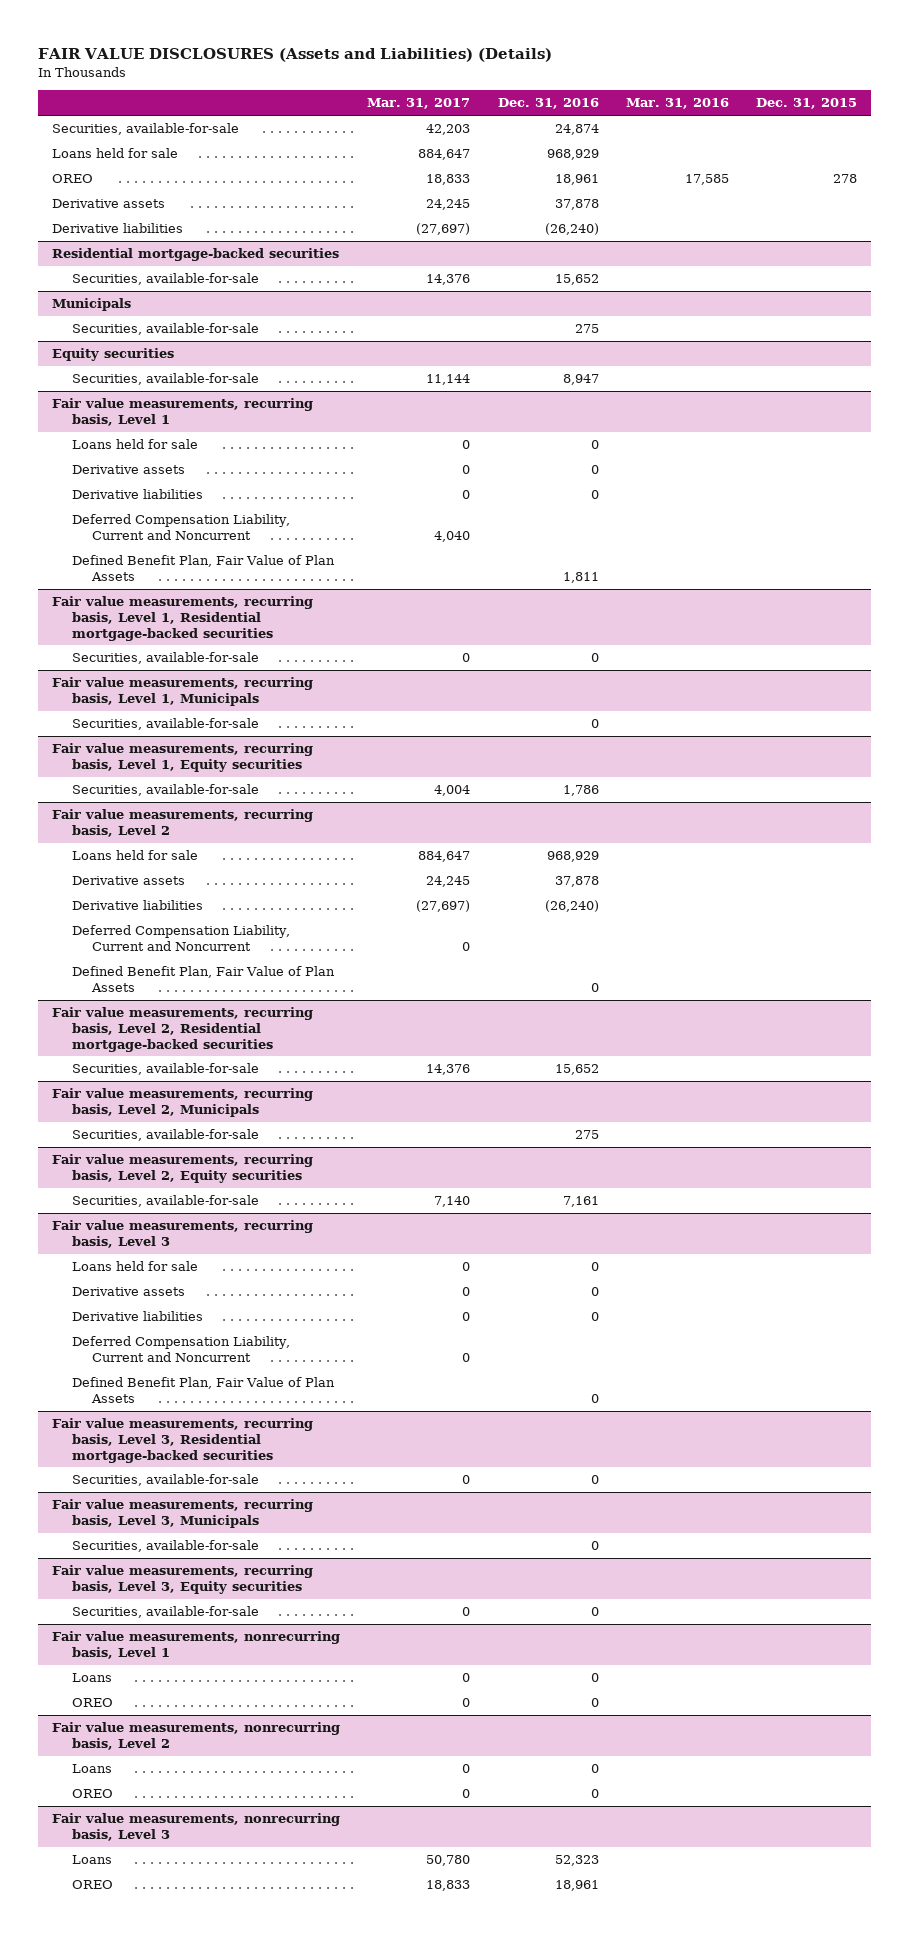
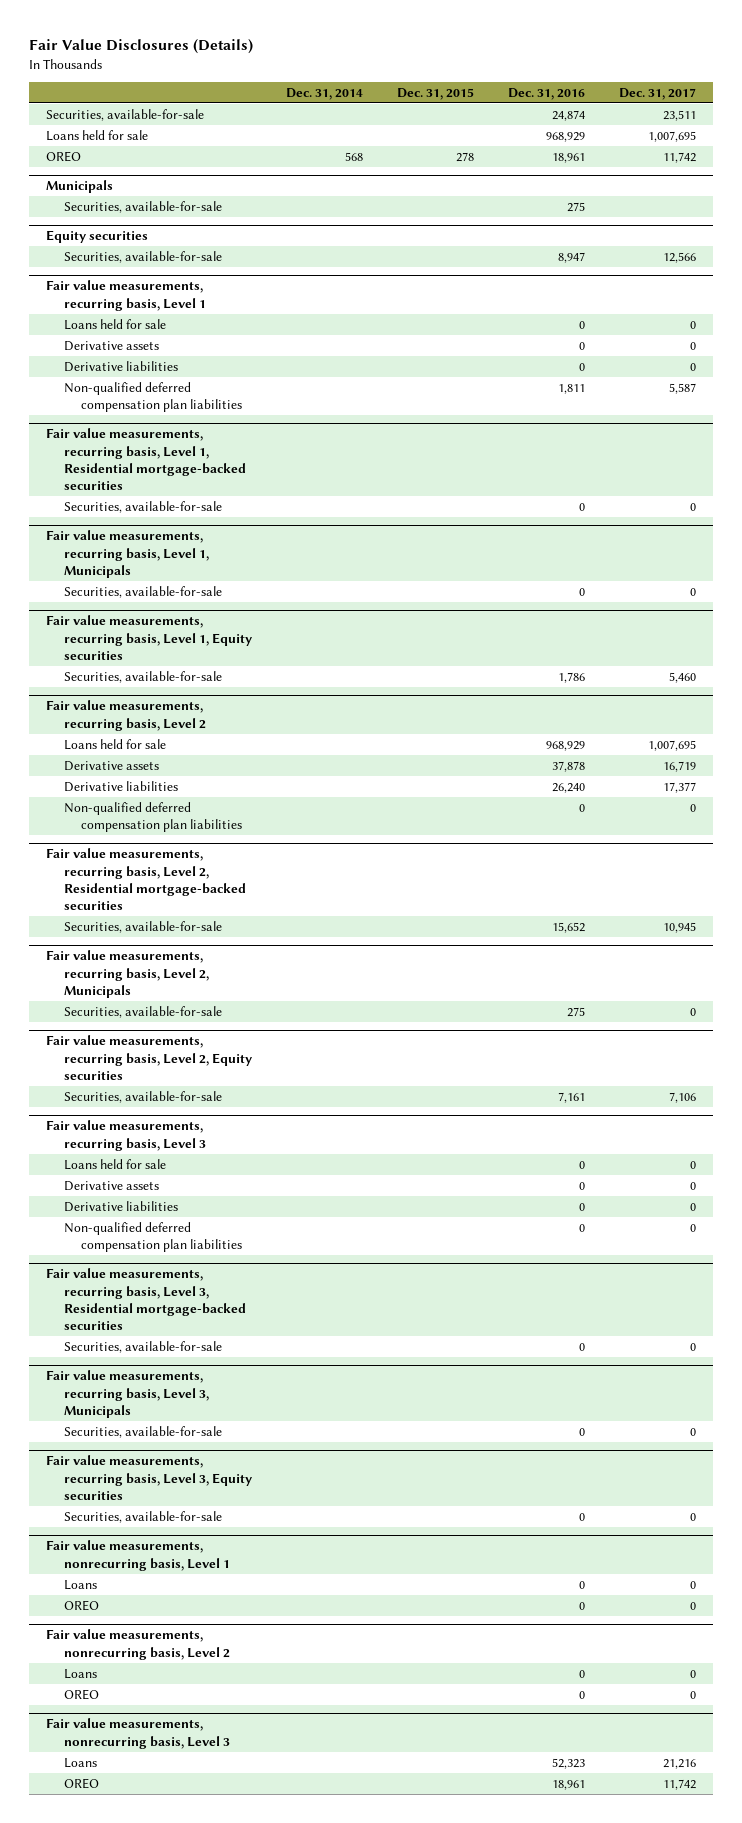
[38,47,553,62] FAIR VALUE DISCLOSURES (Assets and Liabilities) (Details) -> [29,39,254,55] Fair Value Disclosures (Details)
[367,98,471,110] Mar. 31, 2017 -> none
[625,98,729,110] Mar. 31, 2016 -> none
none -> [285,87,363,100] Dec. 31, 2014
none -> [619,87,697,100] Dec. 31, 2017
[51,199,165,209] Derivative assets -> none
[51,223,183,234] Derivative liabilities -> none
[51,248,339,262] Residential mortgage-backed securities -> none
[71,273,259,286] Securities, available-for-sale -> none
[71,514,290,541] Deferred Compensation Liability, Current and Noncurrent -> none
[71,555,335,582] Defined Benefit Plan, Fair Value of Plan Assets -> [63,381,242,413] Non-qualified deferred compensation plan liabilities
[71,925,290,952] Deferred Compensation Liability, Current and Noncurrent -> none
[544,900,599,913] (26,240) -> [552,782,586,793] 26,240
[71,966,335,993] Defined Benefit Plan, Fair Value of Plan Assets -> [63,801,242,833] Non-qualified deferred compensation plan liabilities
[71,1336,290,1363] Deferred Compensation Liability, Current and Noncurrent -> none
[71,1377,335,1404] Defined Benefit Plan, Fair Value of Plan Assets -> [63,1221,242,1253] Non-qualified deferred compensation plan liabilities

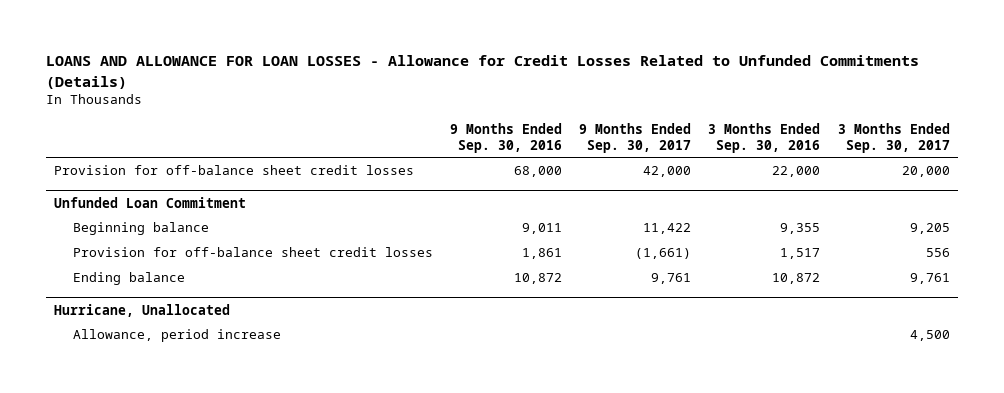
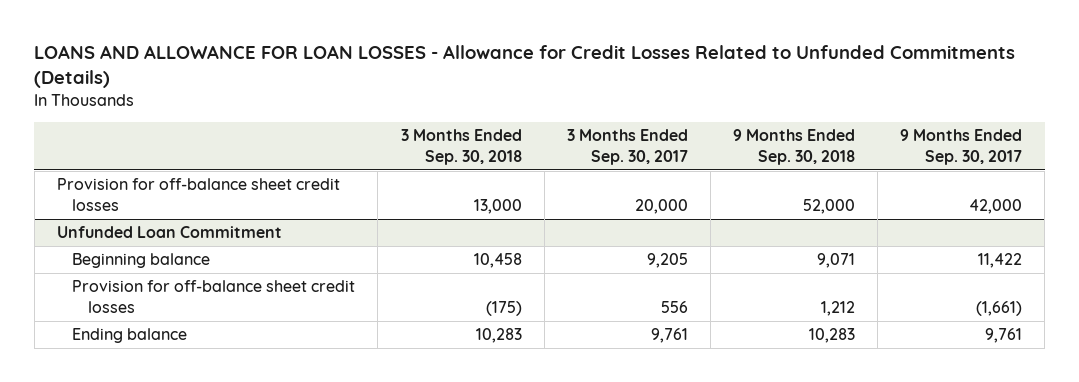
[450,123,563,153] 9 Months Ended Sep. 30, 2016 -> none
[708,123,821,153] 3 Months Ended Sep. 30, 2016 -> none
none -> [400,129,522,165] 3 Months Ended Sep. 30, 2018
none -> [733,129,856,165] 9 Months Ended Sep. 30, 2018
[54,303,231,317] Hurricane, Unallocated -> none
[73,329,282,343] Allowance, period increase -> none

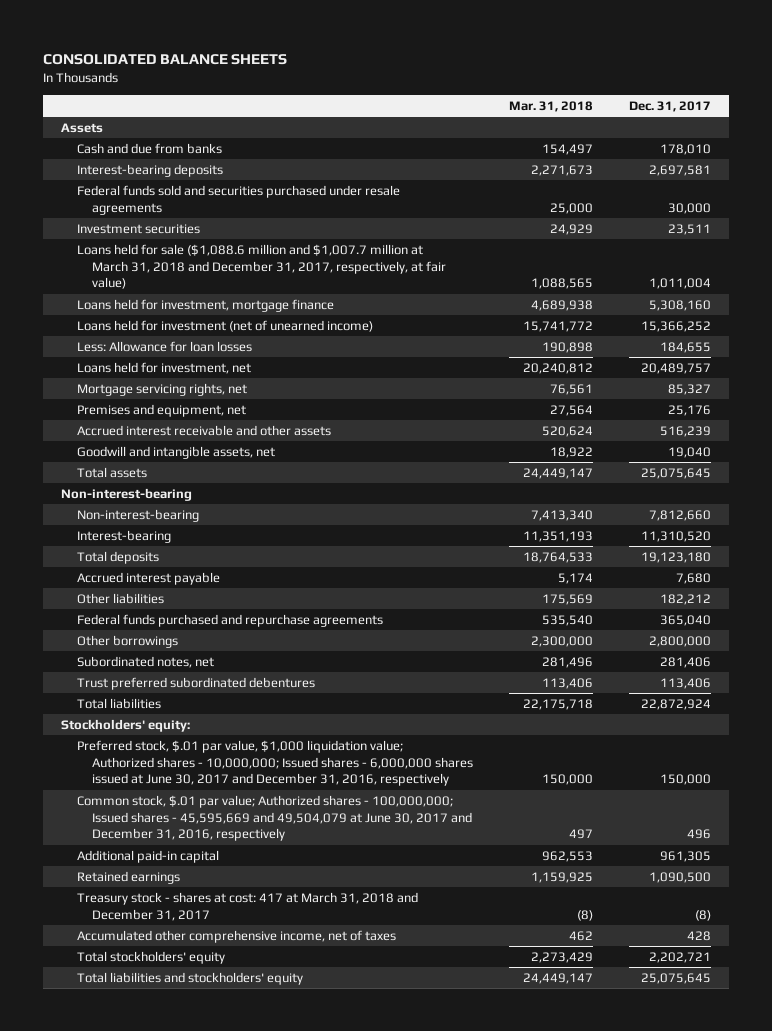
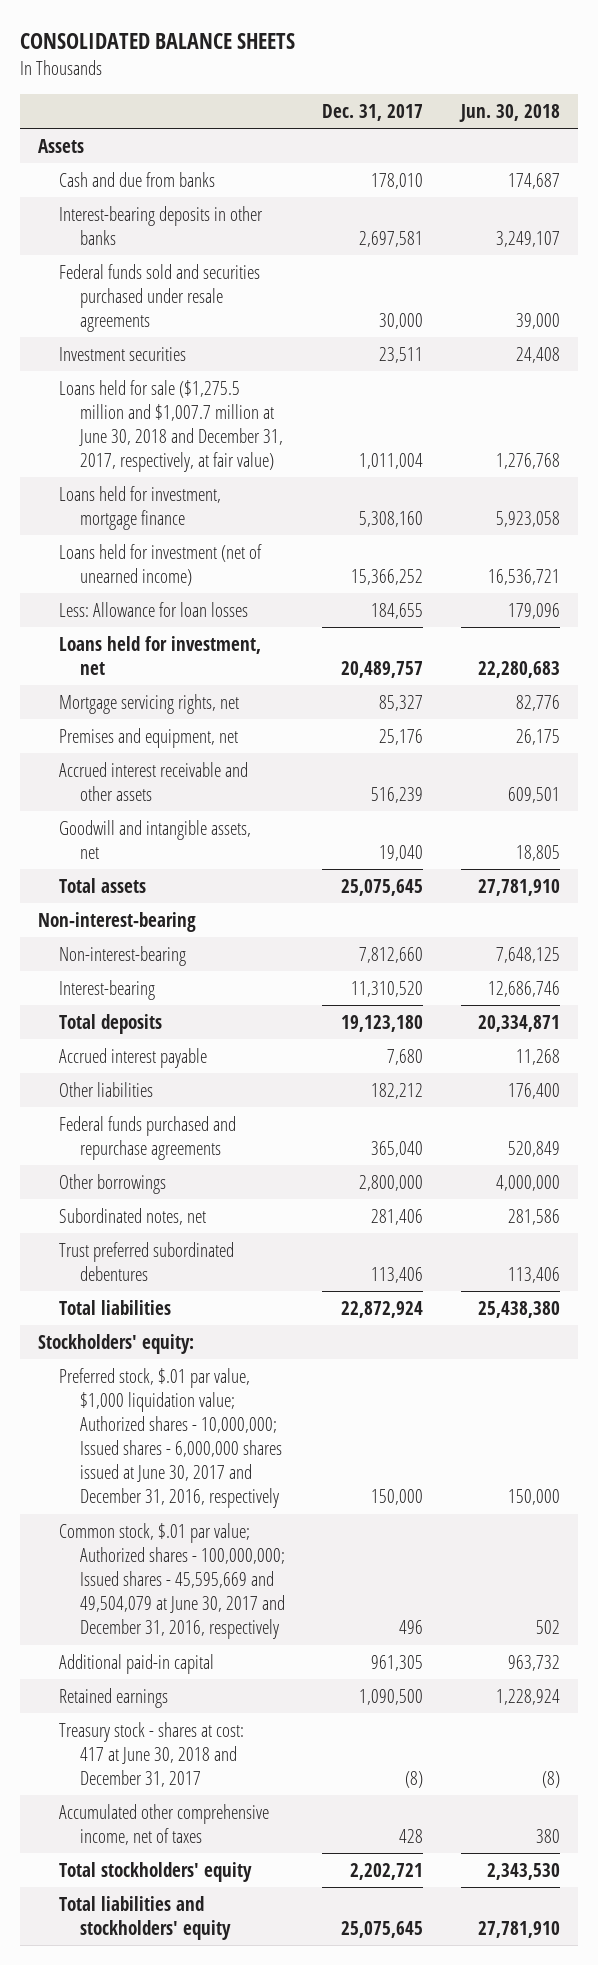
[508,100,593,112] Mar. 31, 2018 -> none
none -> [458,103,560,122] Jun. 30, 2018
[76,164,223,178] Interest-bearing deposits -> [59,205,264,245] Interest-bearing deposits in other banks
[76,244,447,290] Loans held for sale ($1,088.6 million and $1,007.7 million at March 31, 2018 and December 31, 2017, respectively, at fair value) -> [59,379,284,473] Loans held for sale ($1,275.5 million and $1,007.7 million at June 30, 2018 and December 31, 2017, respectively, at fair value)
[76,892,418,921] Treasury stock - shares at cost: 417 at March 31, 2018 and December 31, 2017 -> [59,1721,245,1788] Treasury stock - shares at cost: 417 at June 30, 2018 and December 31, 2017

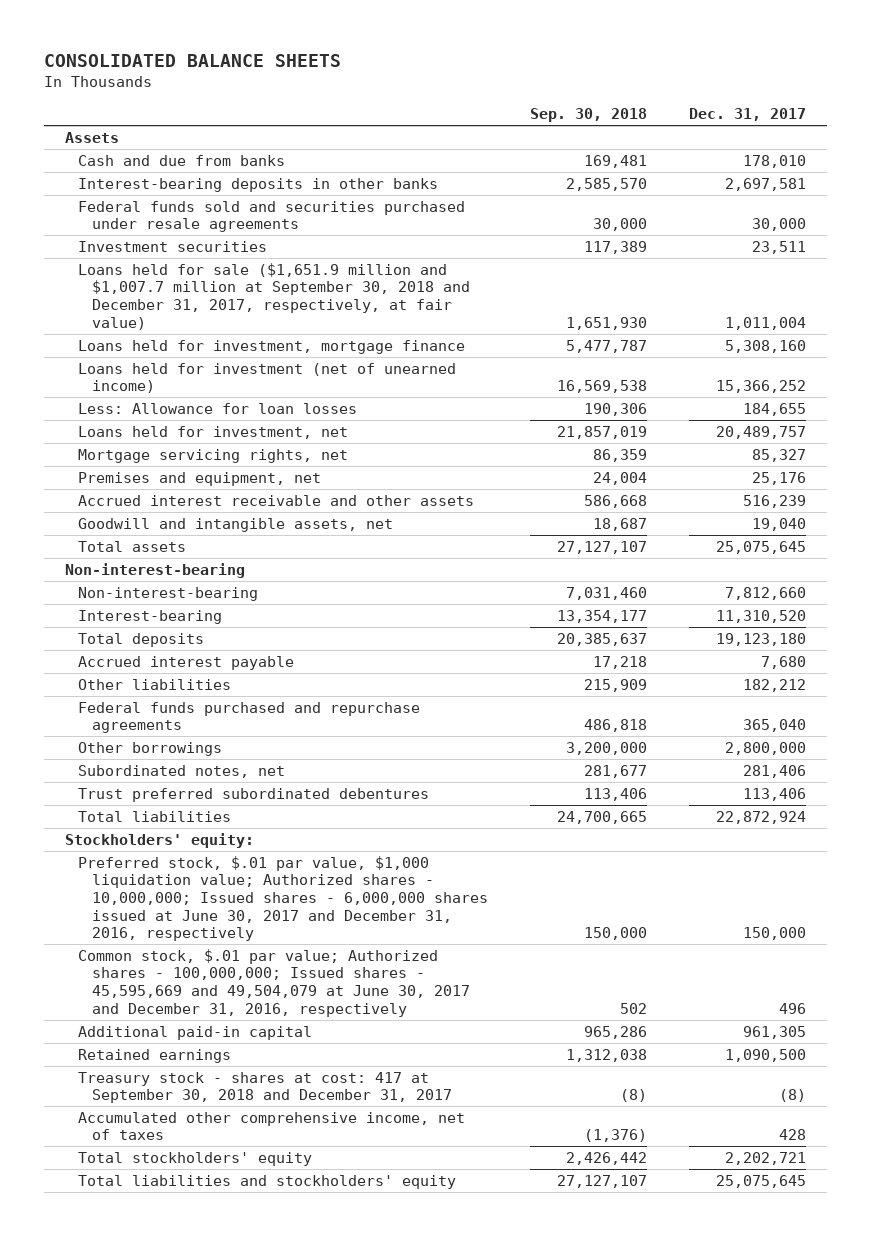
[458,103,560,122] Jun. 30, 2018 -> none
none -> [530,108,648,123] Sep. 30, 2018
[59,379,284,473] Loans held for sale ($1,275.5 million and $1,007.7 million at June 30, 2018 and December 31, 2017, respectively, at fair value) -> [78,262,471,330] Loans held for sale ($1,651.9 million and $1,007.7 million at September 30, 2018 and December 31, 2017, respectively, at fair value)
[59,1721,245,1788] Treasury stock - shares at cost: 417 at June 30, 2018 and December 31, 2017 -> [78,1071,453,1104] Treasury stock - shares at cost: 417 at September 30, 2018 and December 31, 2017

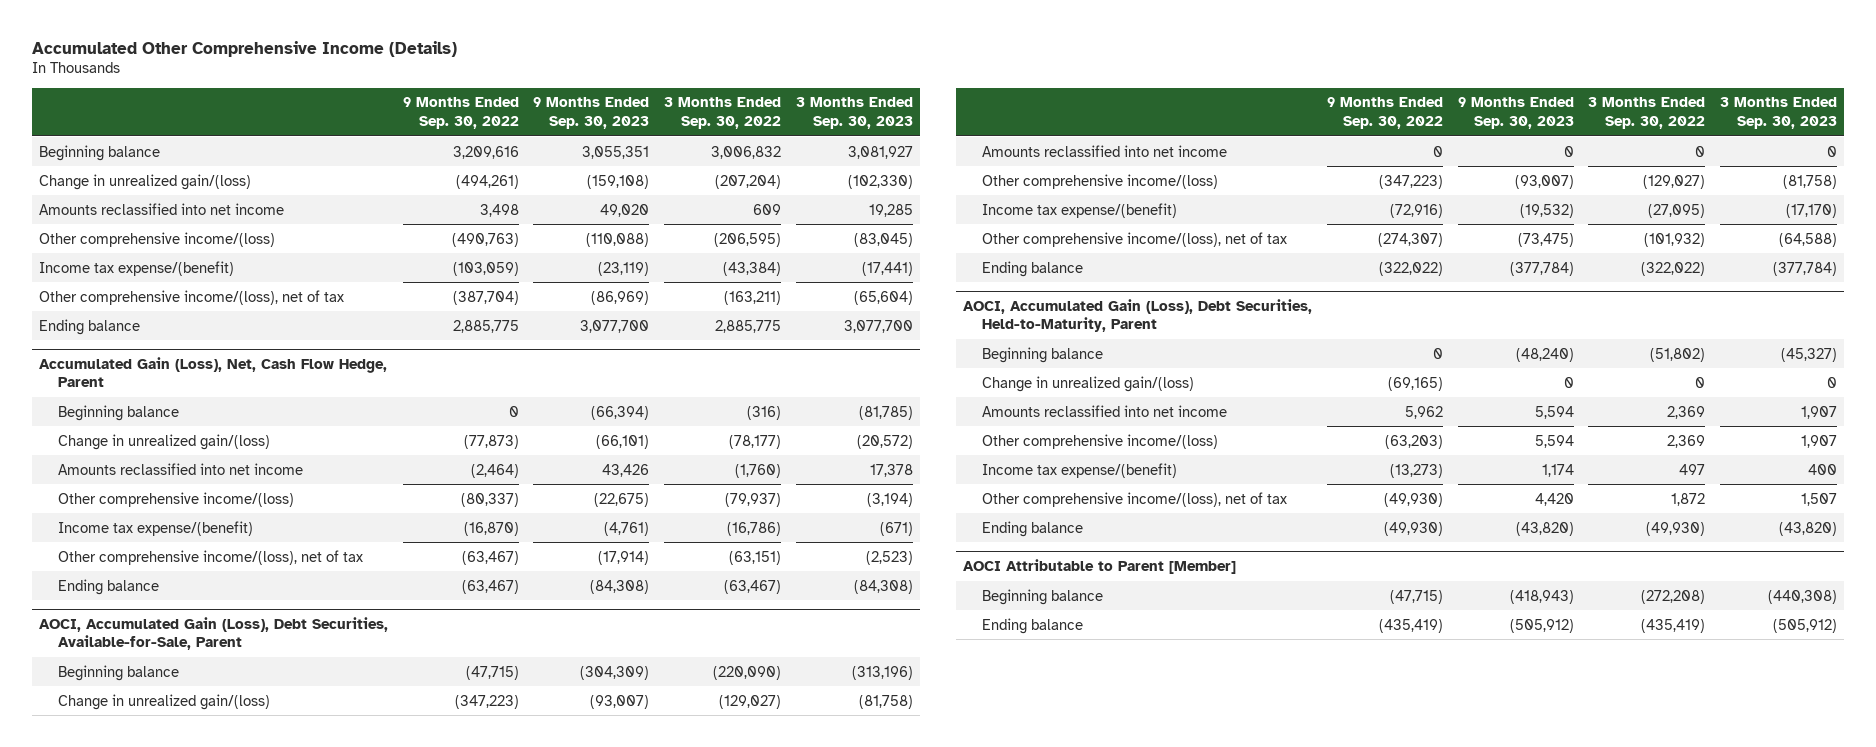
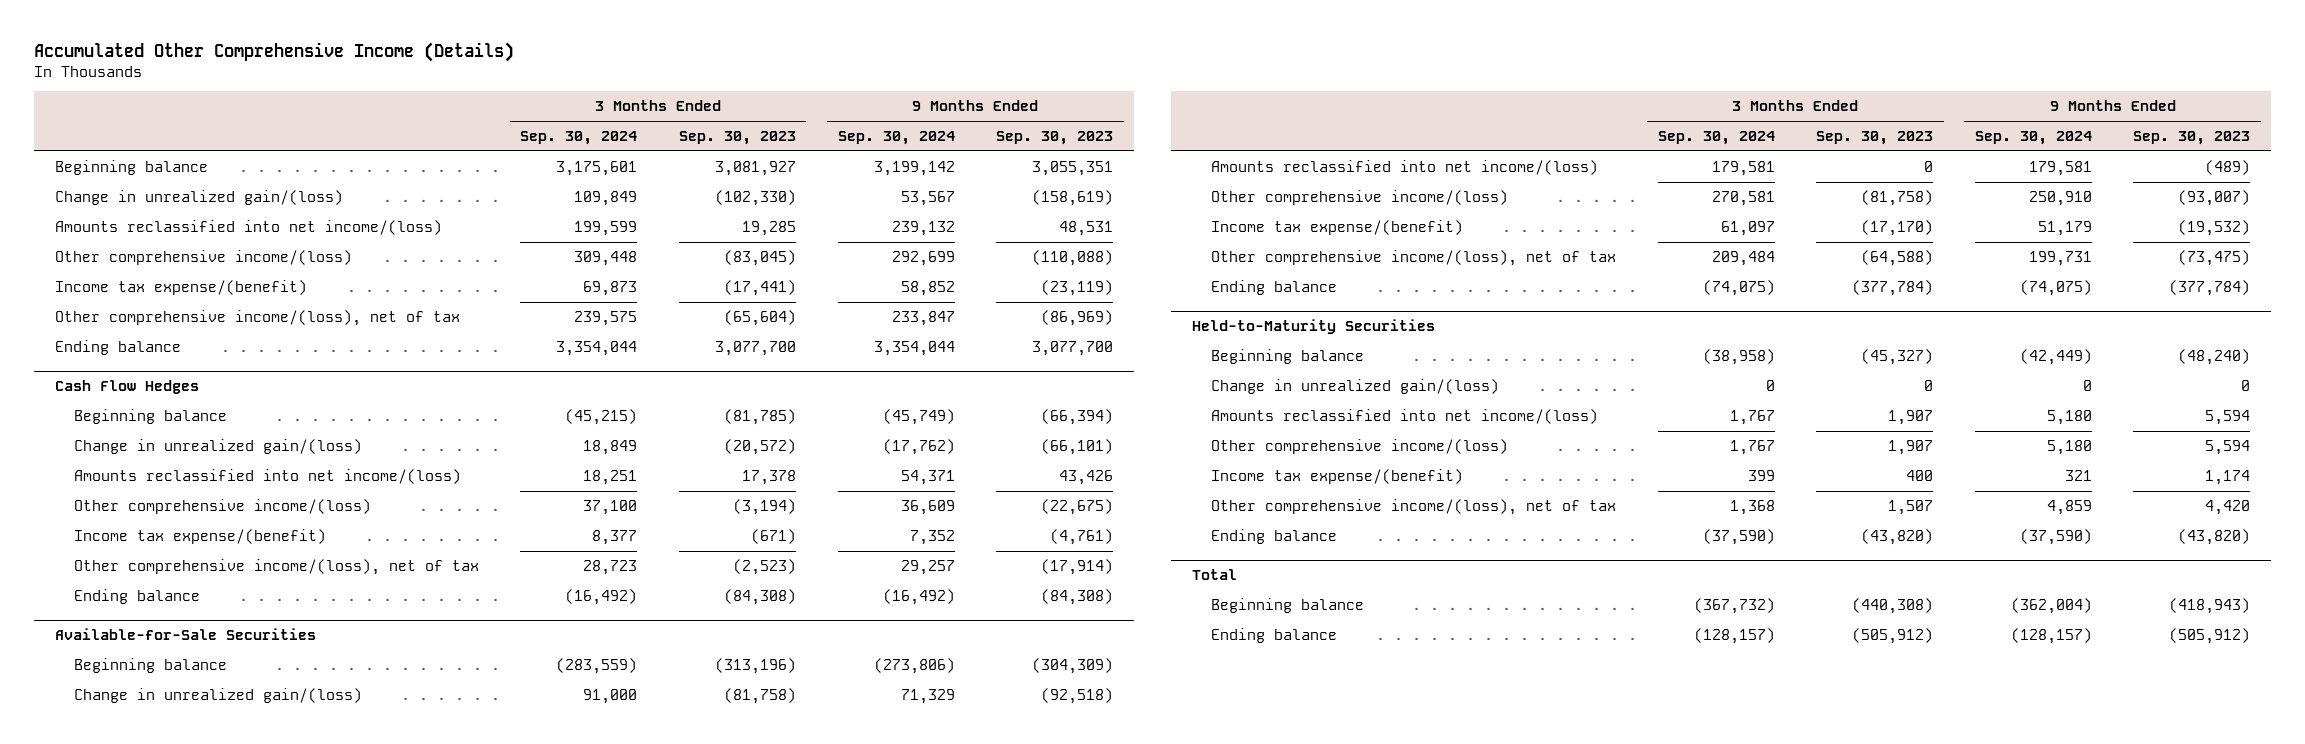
[402,97,519,129] 9 Months Ended Sep. 30, 2022 -> none
[663,97,781,129] 3 Months Ended Sep. 30, 2022 -> none
none -> [520,130,638,145] Sep. 30, 2024
none -> [837,130,955,145] Sep. 30, 2024
[587,174,650,189] (159,108) -> [1032,189,1114,206] (158,619)
[39,202,285,215] Amounts reclassified into net income -> [54,219,442,235] Amounts reclassified into net income/(loss)
[600,203,650,217] 49,020 -> [1059,220,1114,236] 48,531
[39,356,388,388] Accumulated Gain (Loss), Net, Cash Flow Hedge, Parent -> [54,380,199,395] Cash Flow Hedges
[57,462,303,475] Amounts reclassified into net income -> [73,468,461,484] Amounts reclassified into net income/(loss)
[39,616,389,651] AOCI, Accumulated Gain (Loss), Debt Securities, Available-for-Sale, Parent -> [54,628,316,641] Available-for-Sale Securities
[590,694,650,709] (93,007) -> [1041,687,1114,704] (92,518)
[981,144,1227,157] Amounts reclassified into net income -> [1210,159,1598,175] Amounts reclassified into net income/(loss)
[1563,145,1574,157] 0 -> [2205,159,2251,175] (489)
[963,298,1313,333] AOCI, Accumulated Gain (Loss), Debt Securities, Held-to-Maturity, Parent -> [1191,319,1435,335] Held-to-Maturity Securities
[981,404,1227,417] Amounts reclassified into net income -> [1210,408,1598,424] Amounts reclassified into net income/(loss)
[963,558,1237,574] AOCI Attributable to Parent [Member] -> [1191,569,1237,581] Total

